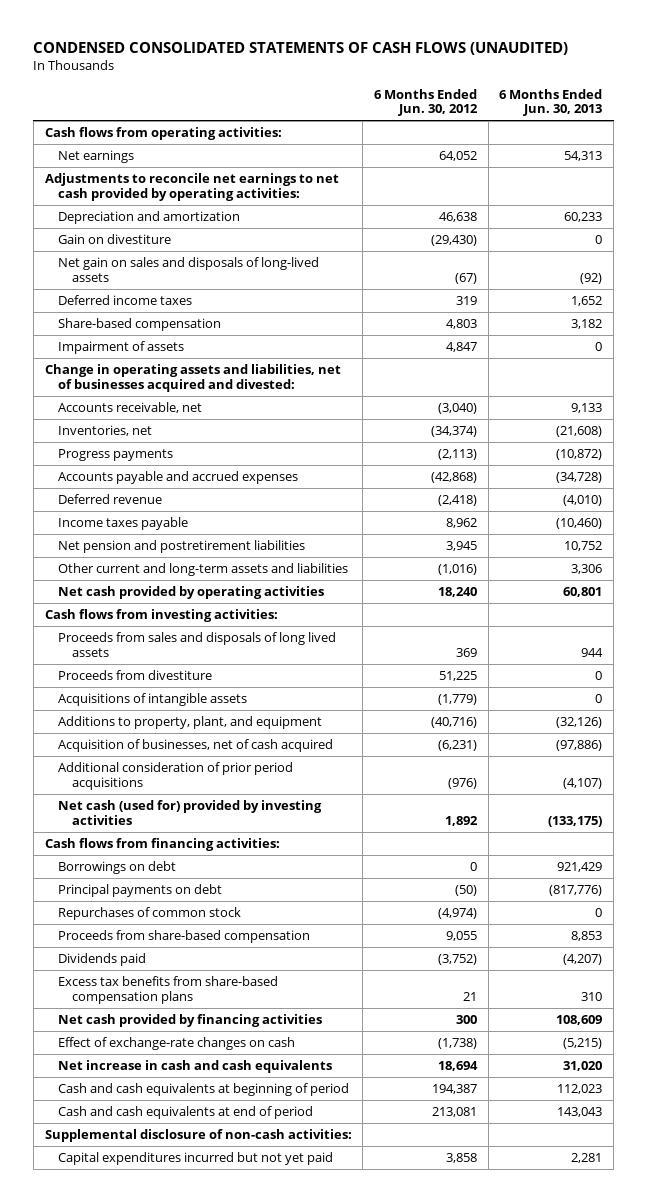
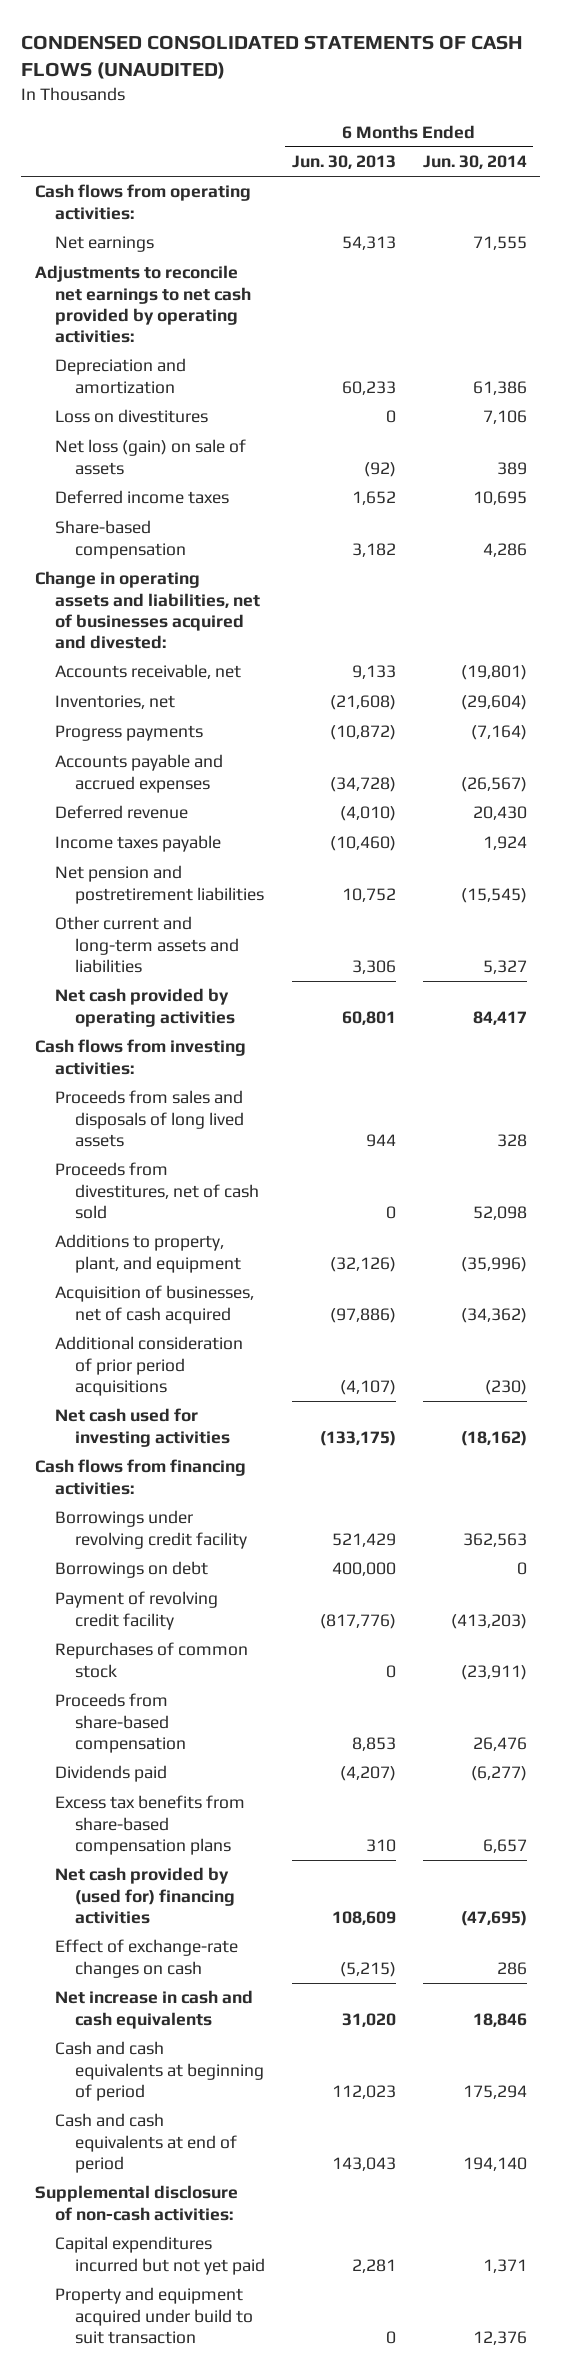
[373,88,478,117] 6 Months Ended Jun. 30, 2012 -> none
none -> [422,155,527,170] Jun. 30, 2014
[58,233,172,244] Gain on divestiture -> [55,409,209,424] Loss on divestitures
[58,256,320,282] Net gain on sales and disposals of long-lived assets -> [55,439,247,475] Net loss (gain) on sale of assets
[58,340,185,354] Impairment of assets -> none
[58,692,248,706] Acquisitions of intangible assets -> none
[58,669,213,680] Proceeds from divestiture -> [55,1162,260,1219] Proceeds from divestitures, net of cash sold
[58,799,323,825] Net cash (used for) provided by investing activities -> [55,1408,231,1447] Net cash used for investing activities
none -> [55,1510,248,1549] Borrowings under revolving credit facility
[557,861,603,872] 921,429 -> [331,1562,396,1577] 400,000
[58,883,223,897] Principal payments on debt -> [55,1591,219,1630] Payment of revolving credit facility
[58,1013,323,1027] Net cash provided by financing activities -> [55,1867,236,1924] Net cash provided by (used for) financing activities
none -> [55,2287,254,2344] Property and equipment acquired under build to suit transaction

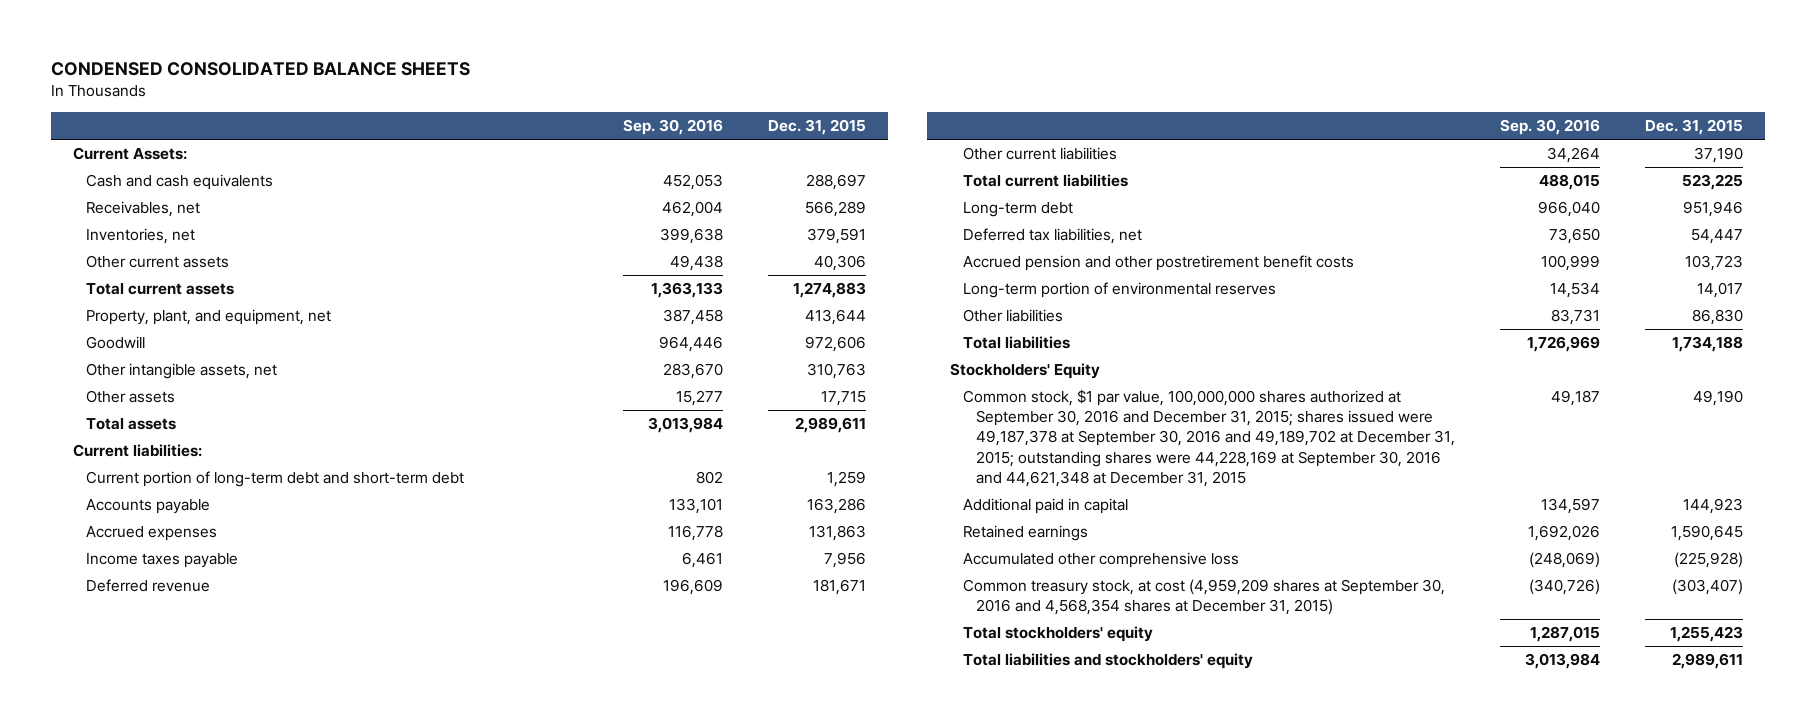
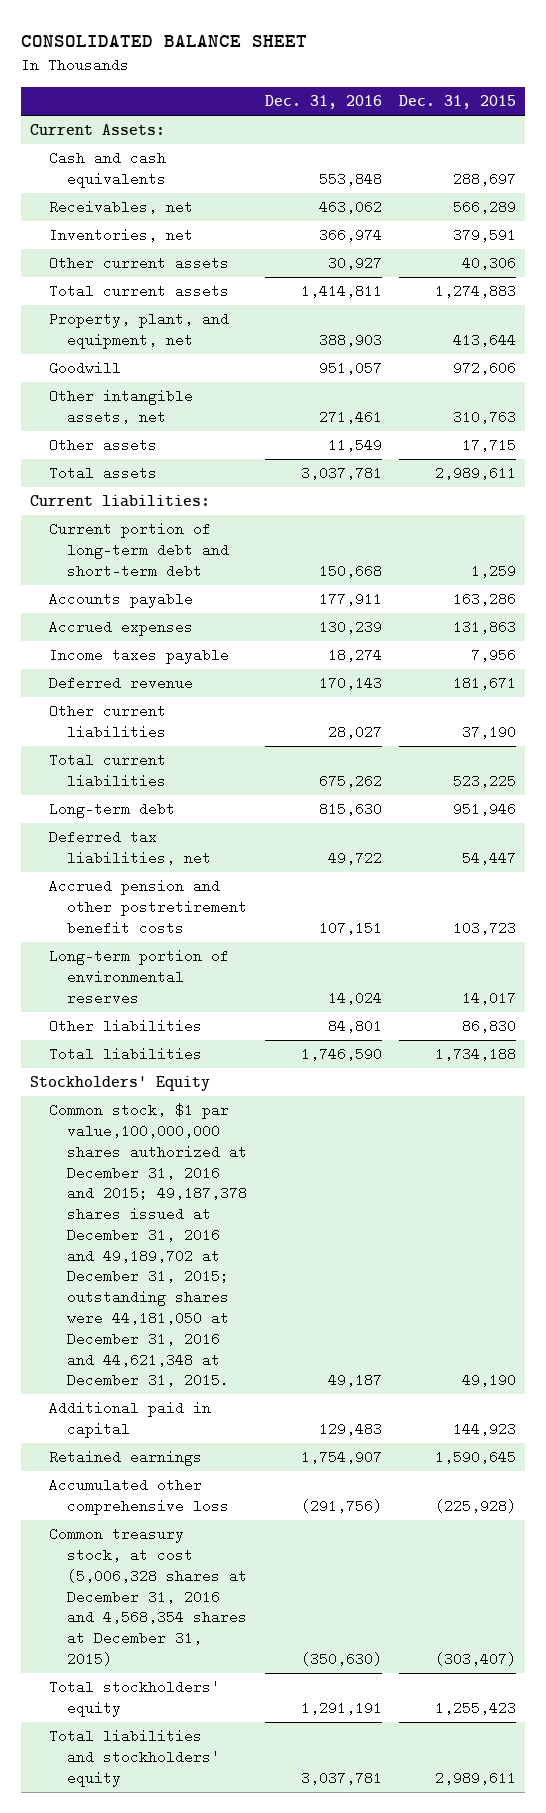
[50,61,470,76] CONDENSED CONSOLIDATED BALANCE SHEETS -> [21,35,308,48] CONSOLIDATED BALANCE SHEET
[623,119,724,136] Sep. 30, 2016 -> none
none -> [264,95,382,110] Dec. 31, 2016
[963,389,1456,487] Common stock, $1 par value, 100,000,000 shares authorized at September 30, 2016 and December 31, 2015; shares issued were 49,187,378 at September 30, 2016 and 49,189,702 at December 31, 2015; outstanding shares were 44,228,169 at September 30, 2016 and 44,621,348 at December 31, 2015 -> [48,1103,248,1388] Common stock, $1 par value,100,000,000 shares authorized at December 31, 2016 and 2015; 49,187,378 shares issued at December 31, 2016 and 49,189,702 at December 31, 2015; outstanding shares were 44,181,050 at December 31, 2016 and 44,621,348 at December 31, 2015.
[963,579,1446,616] Common treasury stock, at cost (4,959,209 shares at September 30, 2016 and 4,568,354 shares at December 31, 2015) -> [48,1527,248,1666] Common treasury stock, at cost (5,006,328 shares at December 31, 2016 and 4,568,354 shares at December 31, 2015)

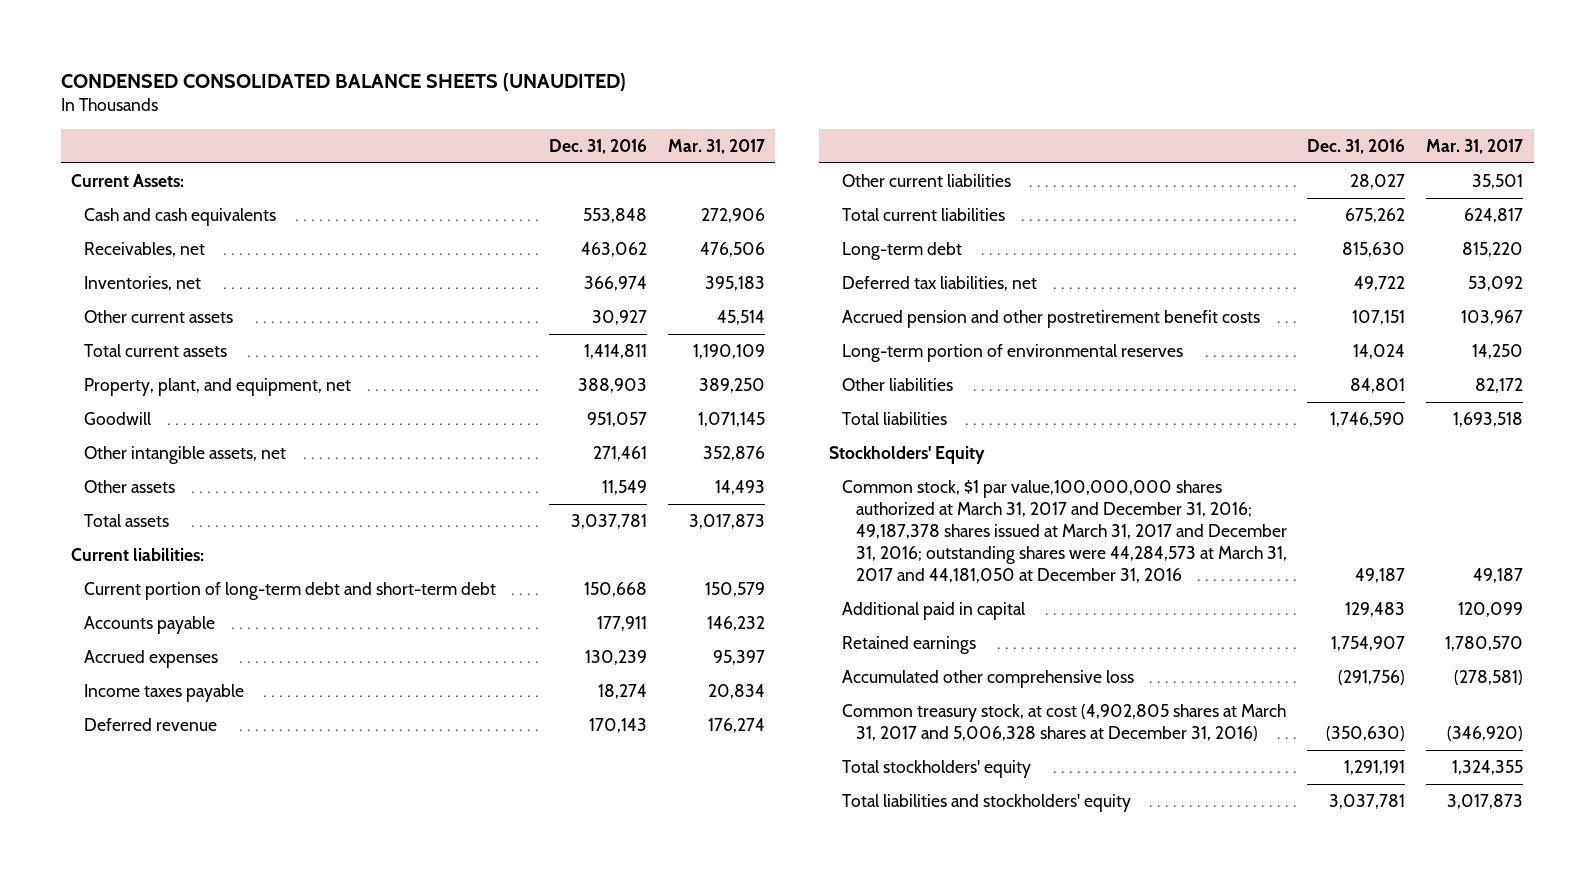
[21,35,308,48] CONSOLIDATED BALANCE SHEET -> [60,72,626,91] CONDENSED CONSOLIDATED BALANCE SHEETS (UNAUDITED)
[399,95,517,110] Dec. 31, 2015 -> none
none -> [667,138,765,154] Mar. 31, 2017
[48,1103,248,1388] Common stock, $1 par value,100,000,000 shares authorized at December 31, 2016 and 2015; 49,187,378 shares issued at December 31, 2016 and 49,189,702 at December 31, 2015; outstanding shares were 44,181,050 at December 31, 2016 and 44,621,348 at December 31, 2015. -> [842,480,1287,584] Common stock, $1 par value,100,000,000 shares authorized at March 31, 2017 and December 31, 2016; 49,187,378 shares issued at March 31, 2017 and December 31, 2016; outstanding shares were 44,284,573 at March 31, 2017 and 44,181,050 at December 31, 2016
[48,1527,248,1666] Common treasury stock, at cost (5,006,328 shares at December 31, 2016 and 4,568,354 shares at December 31, 2015) -> [842,704,1287,742] Common treasury stock, at cost (4,902,805 shares at March 31, 2017 and 5,006,328 shares at December 31, 2016)

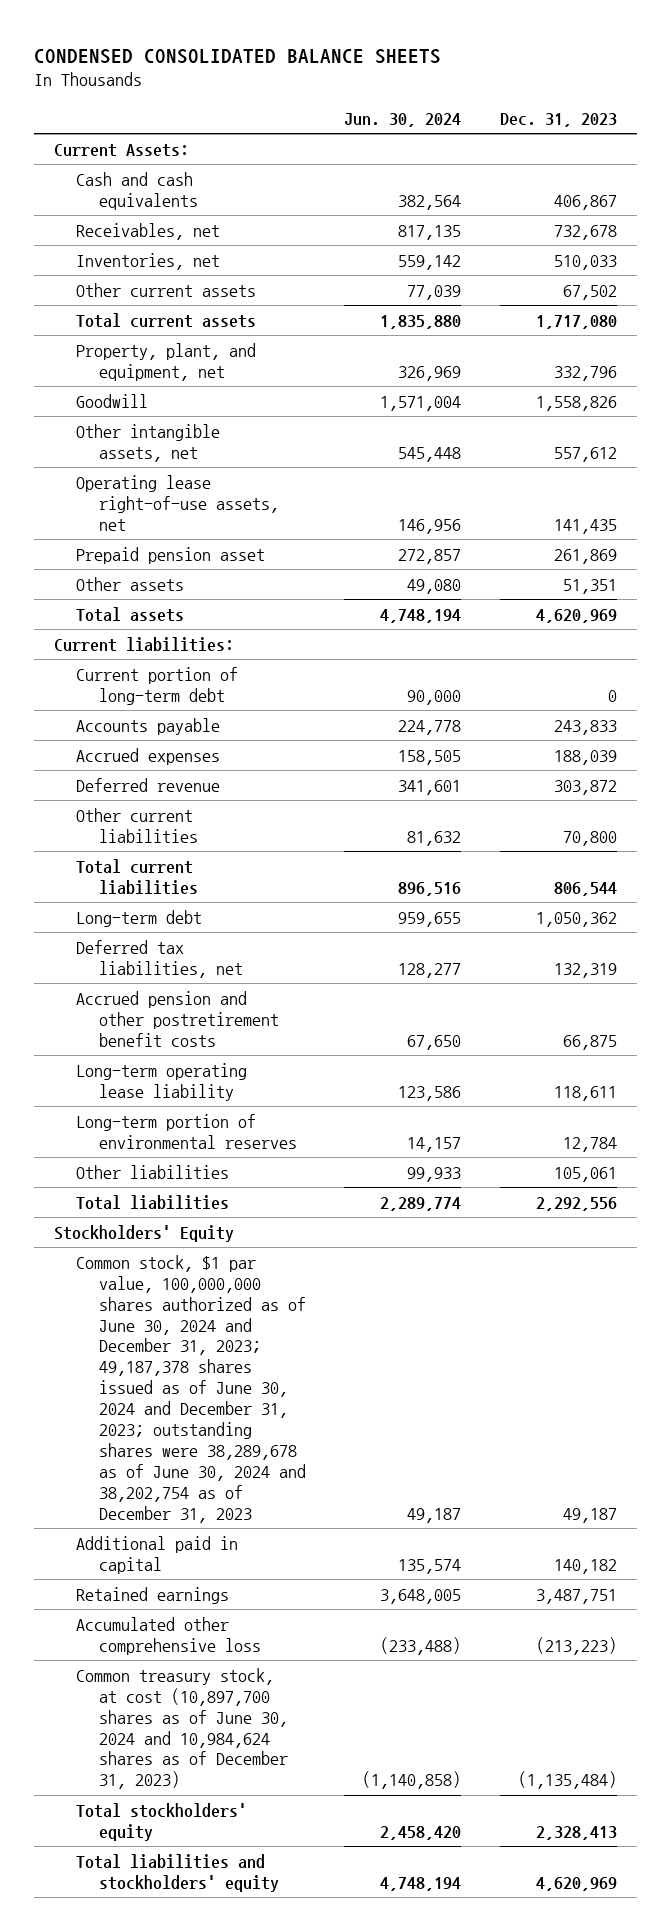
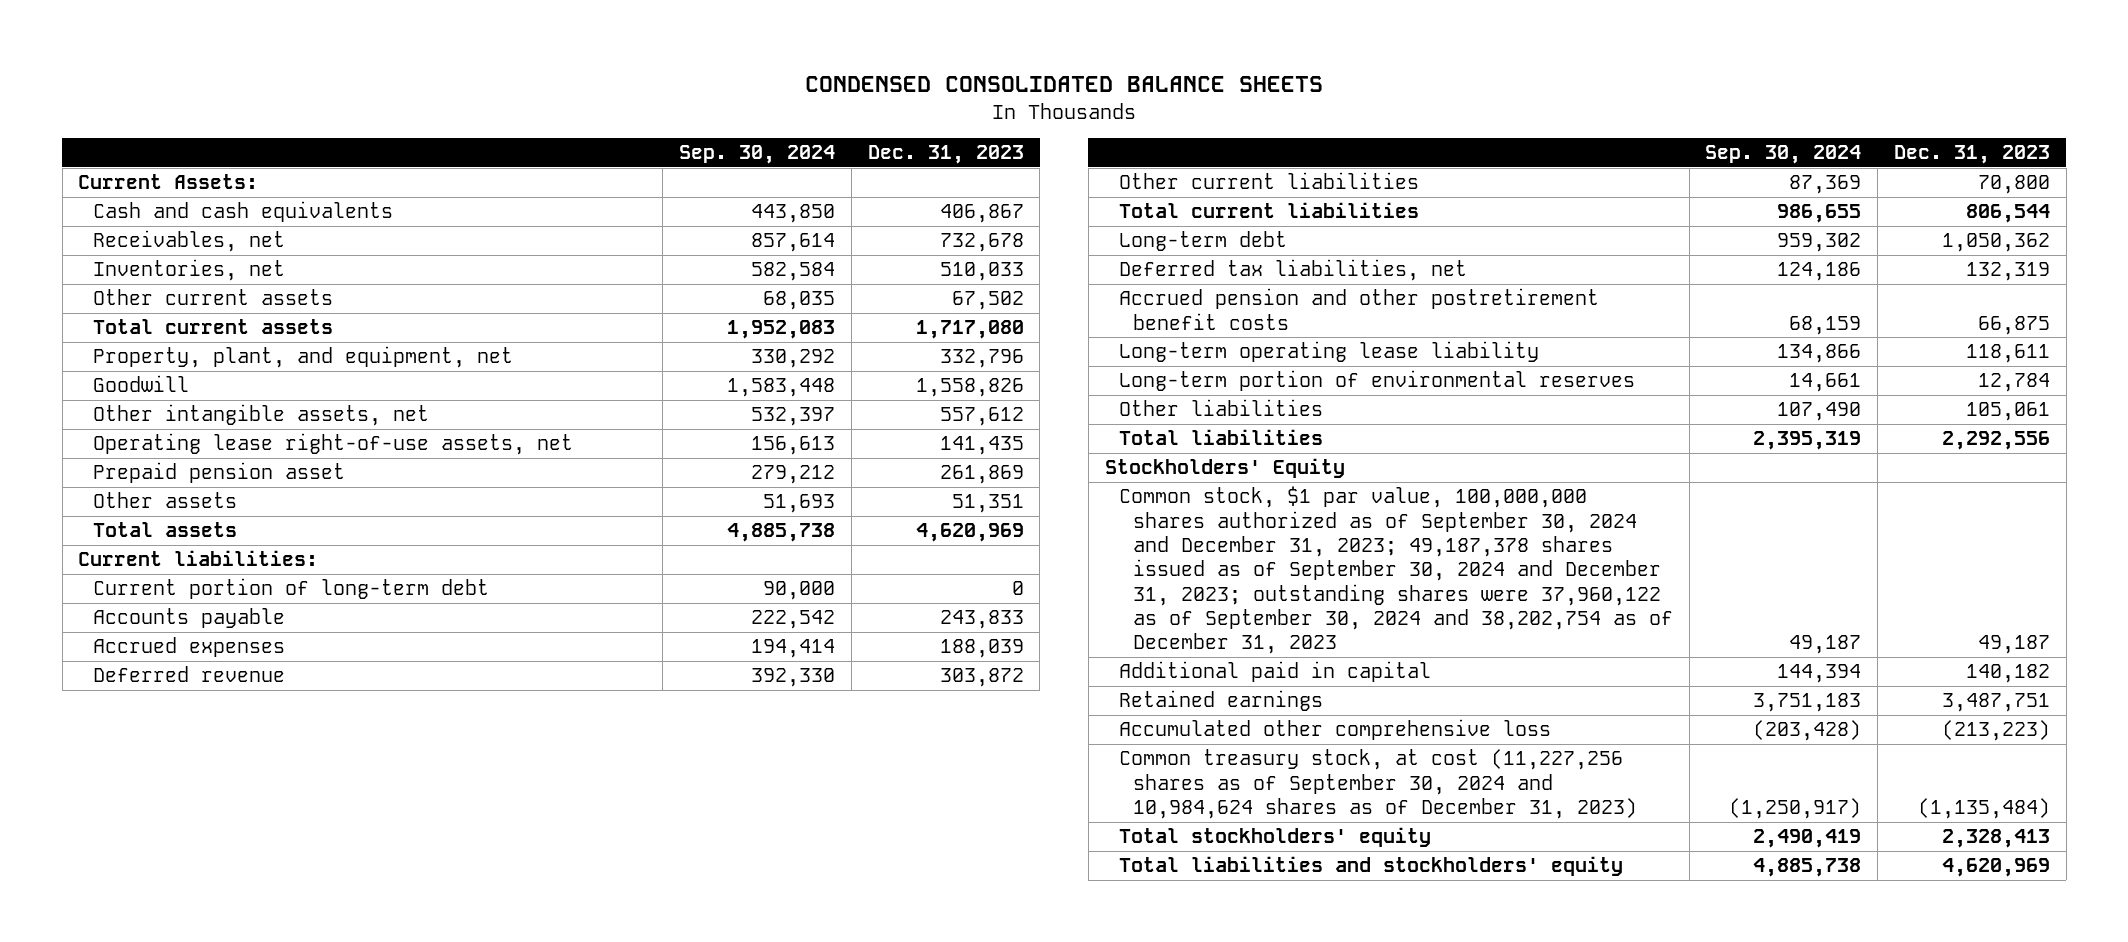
[344,112,462,127] Jun. 30, 2024 -> none
none -> [679,145,836,165] Sep. 30, 2024
[76,1254,306,1523] Common stock, $1 par value, 100,000,000 shares authorized as of June 30, 2024 and December 31, 2023; 49,187,378 shares issued as of June 30, 2024 and December 31, 2023; outstanding shares were 38,289,678 as of June 30, 2024 and 38,202,754 as of December 31, 2023 -> [1118,486,1673,655] Common stock, $1 par value, 100,000,000 shares authorized as of September 30, 2024 and December 31, 2023; 49,187,378 shares issued as of September 30, 2024 and December 31, 2023; outstanding shares were 37,960,122 as of September 30, 2024 and 38,202,754 as of December 31, 2023
[76,1667,288,1790] Common treasury stock, at cost (10,897,700 shares as of June 30, 2024 and 10,984,624 shares as of December 31, 2023) -> [1118,749,1637,820] Common treasury stock, at cost (11,227,256 shares as of September 30, 2024 and 10,984,624 shares as of December 31, 2023)

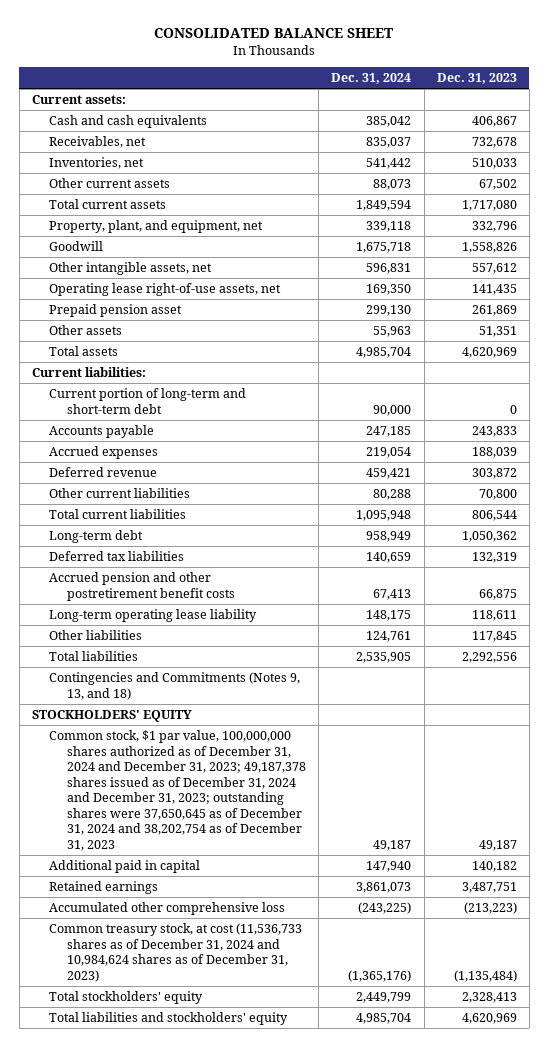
[805,76,1324,93] CONDENSED CONSOLIDATED BALANCE SHEETS -> [154,28,394,39] CONSOLIDATED BALANCE SHEET
[679,145,836,165] Sep. 30, 2024 -> none
none -> [331,73,412,85] Dec. 31, 2024
[78,174,259,190] Current Assets: -> [31,95,126,105] Current assets:
[92,578,489,600] Current portion of long-term debt -> [49,388,247,414] Current portion of long-term and short-term debt
[1118,259,1467,282] Deferred tax liabilities, net -> [49,551,185,562] Deferred tax liabilities
[1118,370,1635,392] Long-term portion of environmental reserves -> none
[1965,402,2050,422] 105,061 -> [471,631,517,643] 117,845
none -> [49,672,301,700] Contingencies and Commitments (Notes 9, 13, and 18)
[1104,458,1345,479] Stockholders' Equity -> [31,710,192,723] STOCKHOLDERS' EQUITY
[1118,486,1673,655] Common stock, $1 par value, 100,000,000 shares authorized as of September 30, 2024 and December 31, 2023; 49,187,378 shares issued as of September 30, 2024 and December 31, 2023; outstanding shares were 37,960,122 as of September 30, 2024 and 38,202,754 as of December 31, 2023 -> [49,730,307,851] Common stock, $1 par value, 100,000,000 shares authorized as of December 31, 2024 and December 31, 2023; 49,187,378 shares issued as of December 31, 2024 and December 31, 2023; outstanding shares were 37,650,645 as of December 31, 2024 and 38,202,754 as of December 31, 2023
[1118,749,1637,820] Common treasury stock, at cost (11,227,256 shares as of September 30, 2024 and 10,984,624 shares as of December 31, 2023) -> [49,923,303,982] Common treasury stock, at cost (11,536,733 shares as of December 31, 2024 and 10,984,624 shares as of December 31, 2023)

